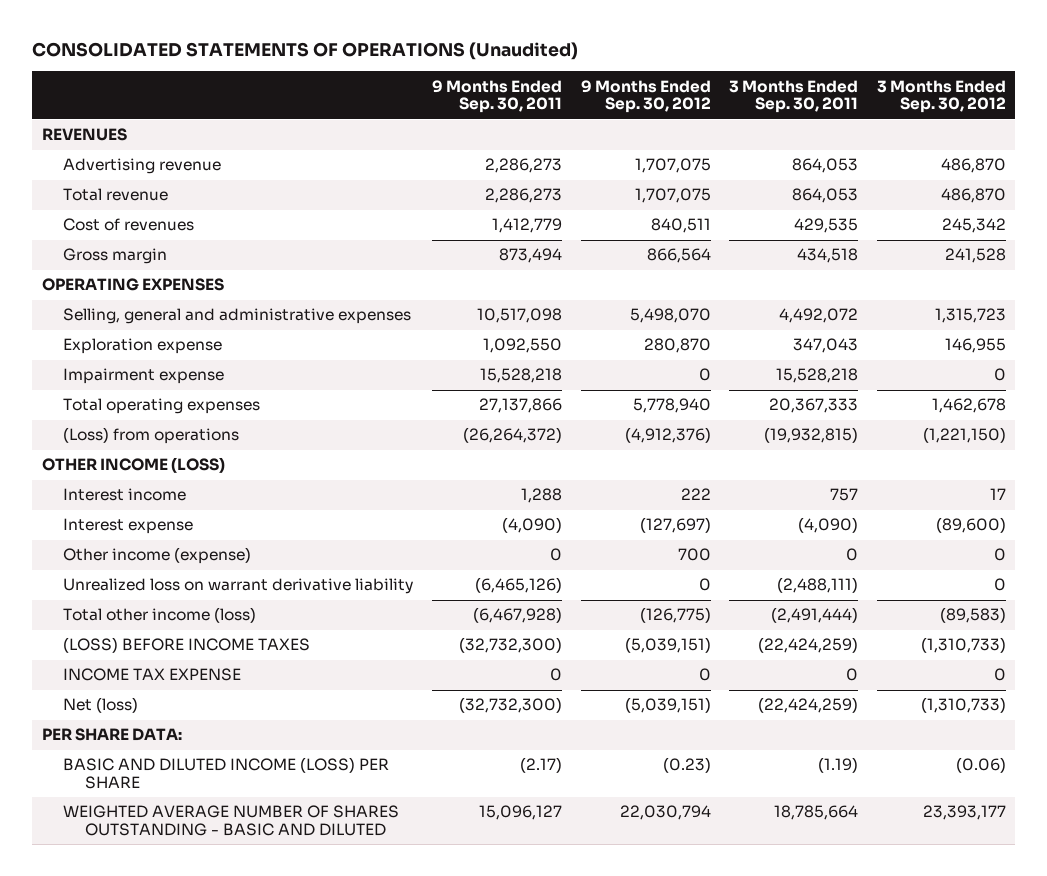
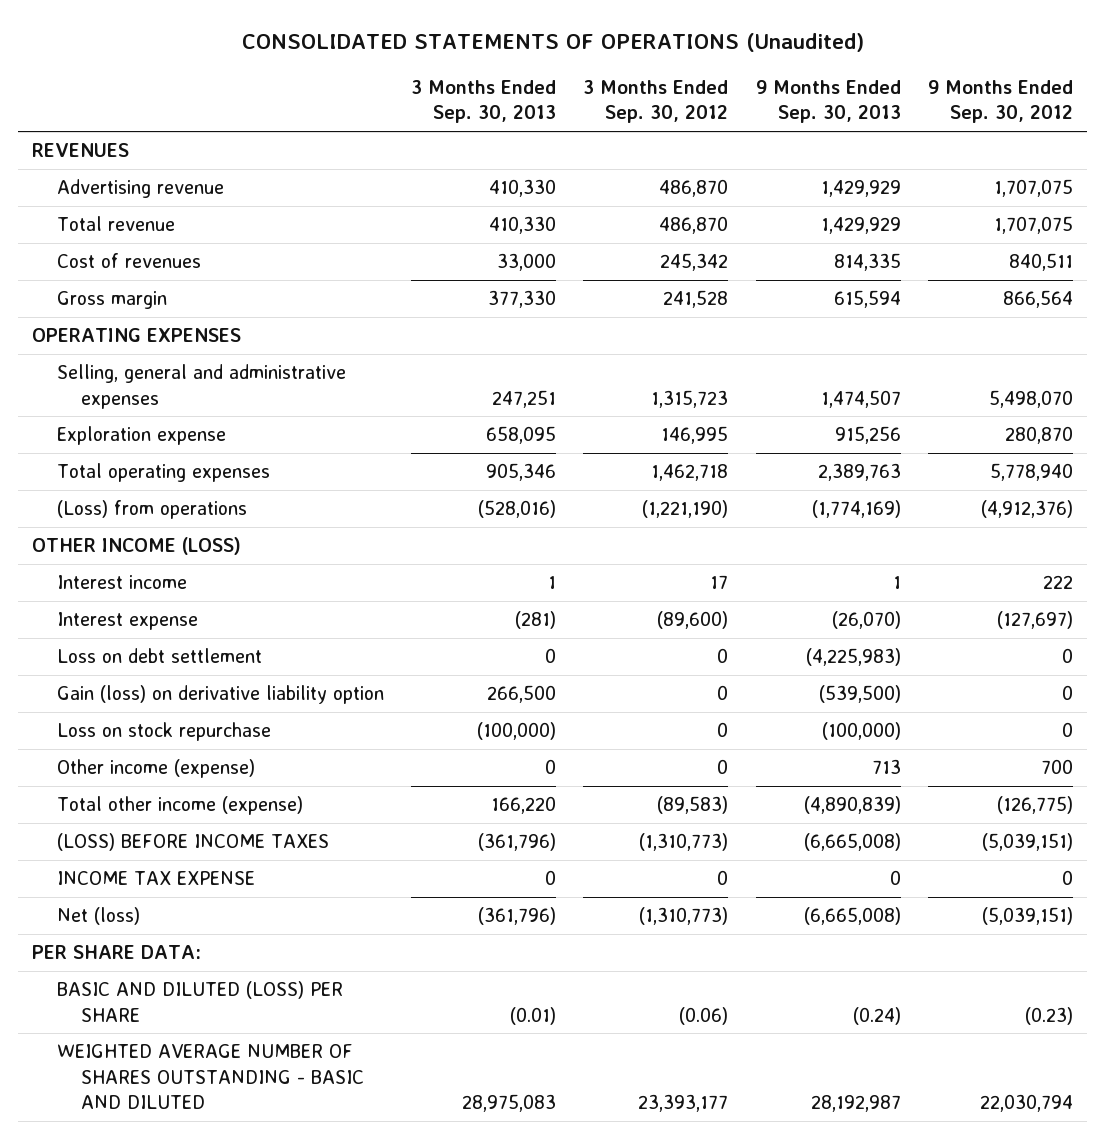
[431,79,562,114] 9 Months Ended Sep. 30, 2011 -> none
[729,79,859,114] 3 Months Ended Sep. 30, 2011 -> none
none -> [411,79,557,124] 3 Months Ended Sep. 30, 2013
none -> [755,79,901,124] 9 Months Ended Sep. 30, 2013
[63,368,225,385] Impairment expense -> none
[944,338,1006,354] 146,955 -> [661,426,729,445] 146,995
[931,398,1006,414] 1,462,678 -> [651,464,729,482] 1,462,718
[922,427,1006,444] (1,221,150) -> [642,500,729,519] (1,221,190)
none -> [56,648,262,664] Loss on debt settlement
none -> [56,685,384,705] Gain (loss) on derivative liability option
none -> [56,722,271,742] Loss on stock repurchase
[63,578,414,595] Unrealized loss on warrant derivative liability -> none
[63,607,257,624] Total other income (loss) -> [56,796,303,816] Total other income (expense)
[920,637,1006,654] (1,310,733) -> [639,833,729,852] (1,310,773)
[920,697,1006,714] (1,310,733) -> [639,907,729,926] (1,310,773)
[63,757,390,790] BASIC AND DILUTED INCOME (LOSS) PER SHARE -> [56,981,343,1022] BASIC AND DILUTED (LOSS) PER SHARE

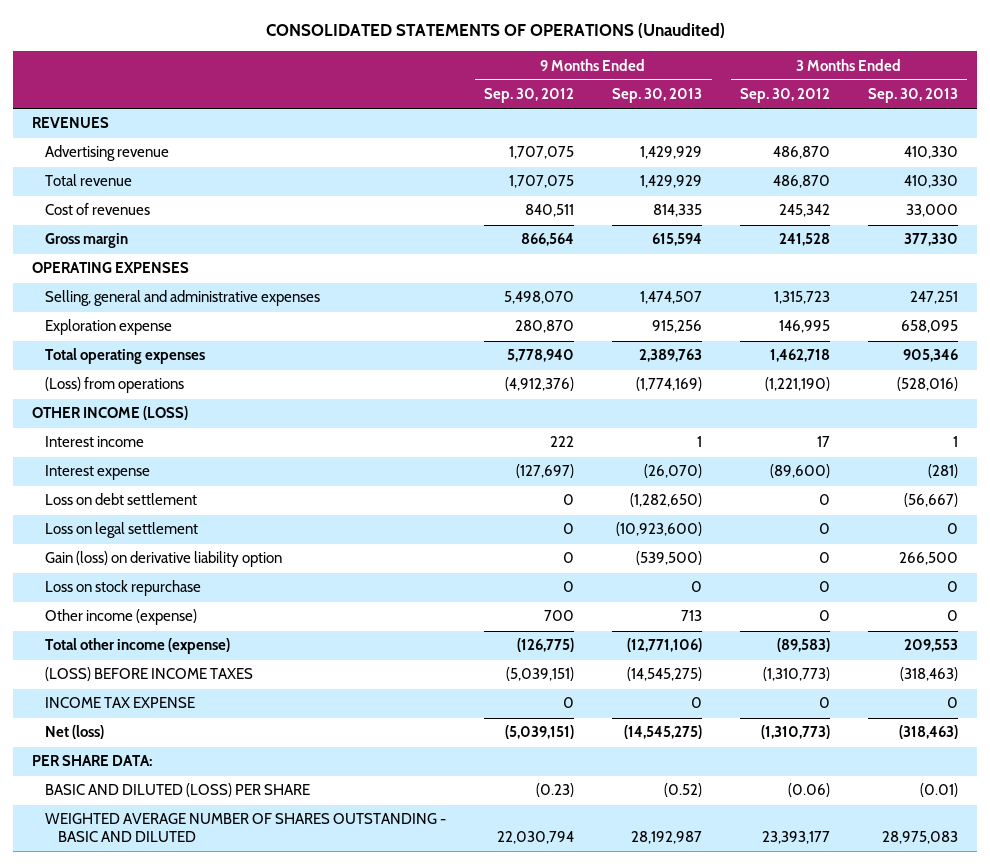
[545,648,557,664] 0 -> [903,493,958,508] (56,667)
[805,648,901,667] (4,225,983) -> [630,493,703,508] (1,282,650)
none -> [45,522,199,539] Loss on legal settlement
[477,722,557,741] (100,000) -> [946,581,958,593] 0
[821,722,901,741] (100,000) -> [691,581,703,593] 0
[491,796,557,815] 166,220 -> [903,639,958,653] 209,553
[803,796,901,815] (4,890,839) -> [627,638,703,653] (12,771,106)
[478,833,557,852] (361,796) -> [899,667,958,682] (318,463)
[803,833,901,852] (6,665,008) -> [627,667,703,682] (14,545,275)
[478,907,557,926] (361,796) -> [898,725,958,740] (318,463)
[803,907,901,926] (6,665,008) -> [624,725,703,740] (14,545,275)
[852,1006,901,1025] (0.24) -> [664,783,703,798] (0.52)

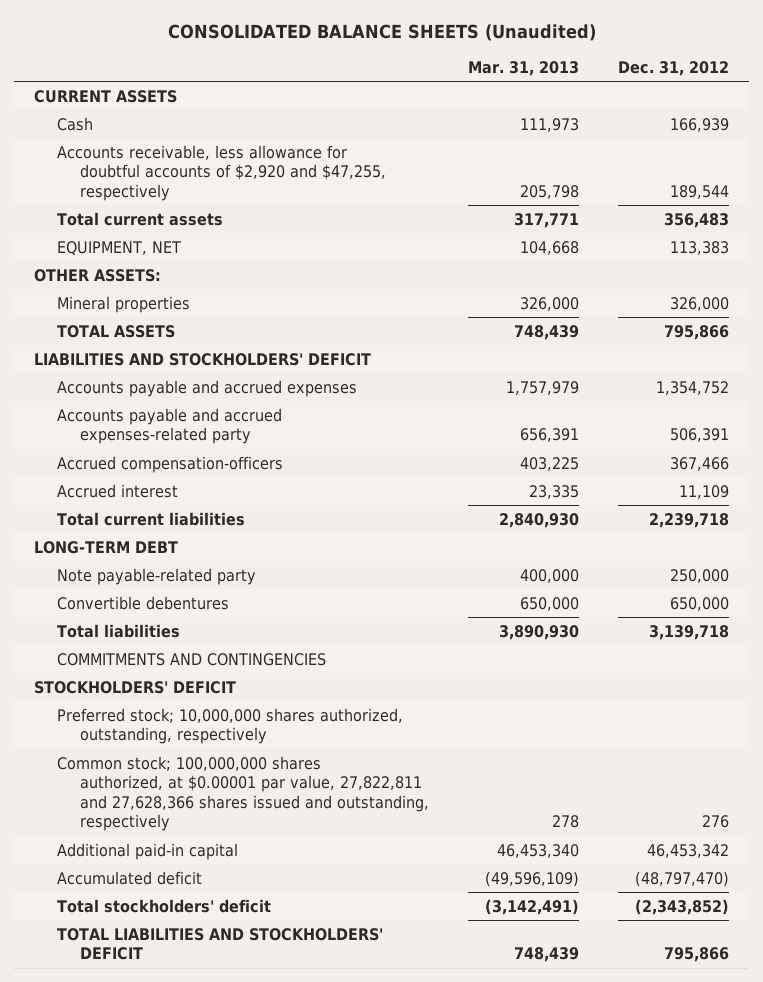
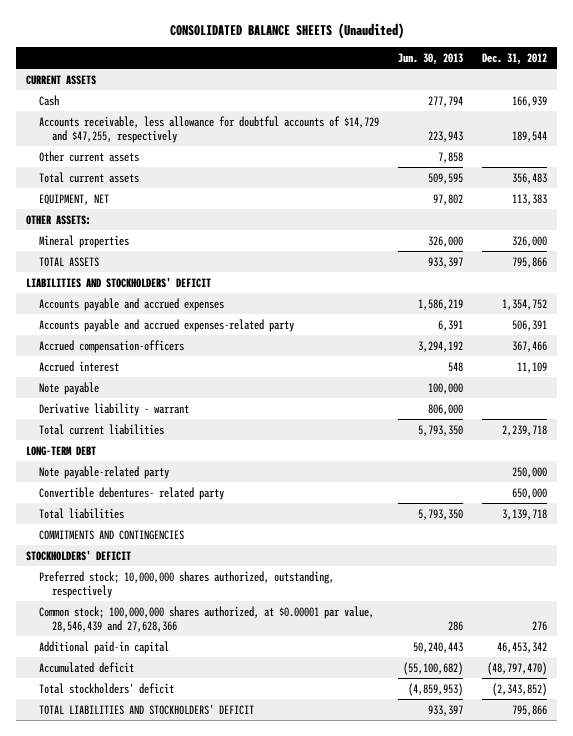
[468,60,580,76] Mar. 31, 2013 -> none
none -> [398,53,464,66] Jun. 30, 2013
[56,144,387,201] Accounts receivable, less allowance for doubtful accounts of $2,920 and $47,255, respectively -> [38,115,379,143] Accounts receivable, less allowance for doubtful accounts of $14,729 and $47,255, respectively
none -> [38,150,139,162] Other current assets
none -> [38,381,99,395] Note payable
none -> [38,402,189,416] Derivative liability - warrant
[56,595,229,610] Convertible debentures -> [38,486,224,500] Convertible debentures- related party
[56,755,430,832] Common stock; 100,000,000 shares authorized, at $0.00001 par value, 27,822,811 and 27,628,366 shares issued and outstanding, respectively -> [38,605,374,632] Common stock; 100,000,000 shares authorized, at $0.00001 par value, 28,546,439 and 27,628,366

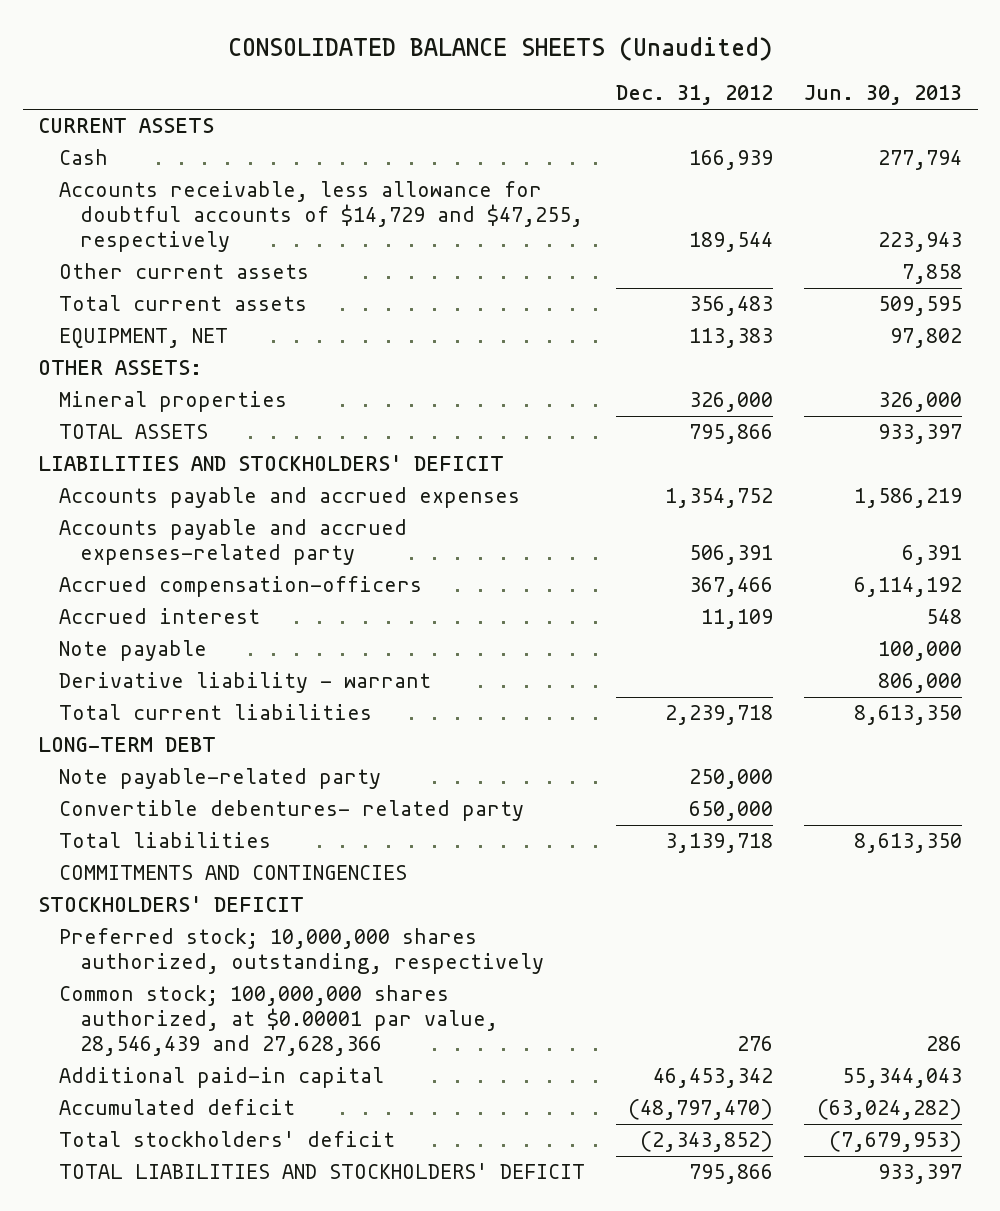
[418,340,464,352] 3,294,192 -> [854,577,963,598] 6,114,192
[418,424,464,436] 5,793,350 -> [854,705,963,726] 8,613,350
[418,508,464,520] 5,793,350 -> [854,833,963,854] 8,613,350
[413,641,464,653] 50,240,443 -> [842,1068,963,1089] 55,344,043
[403,661,464,675] (55,100,682) -> [817,1099,963,1121] (63,024,282)
[408,682,464,696] (4,859,953) -> [829,1131,963,1153] (7,679,953)

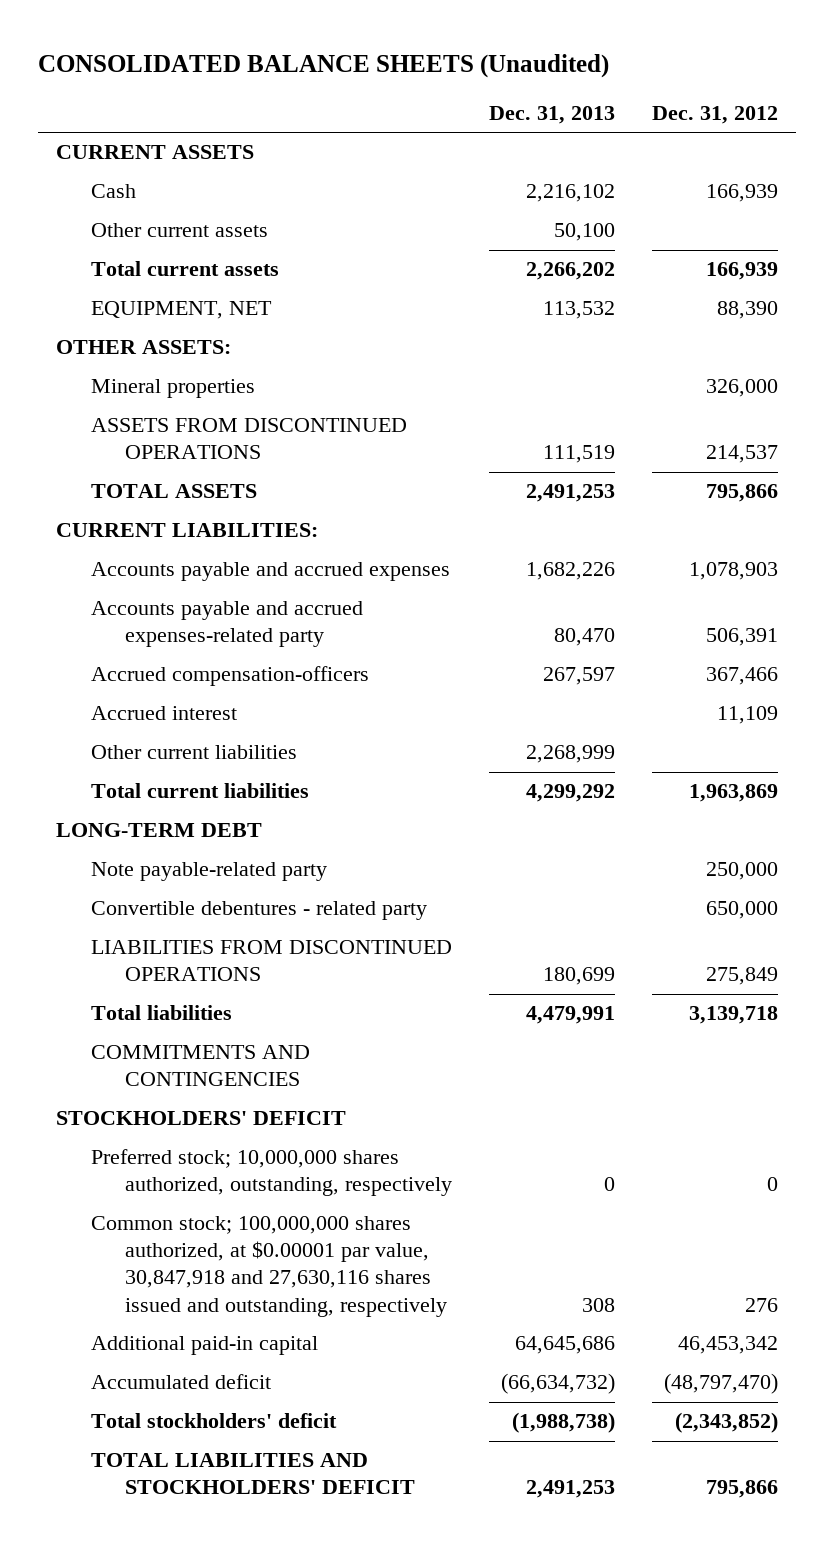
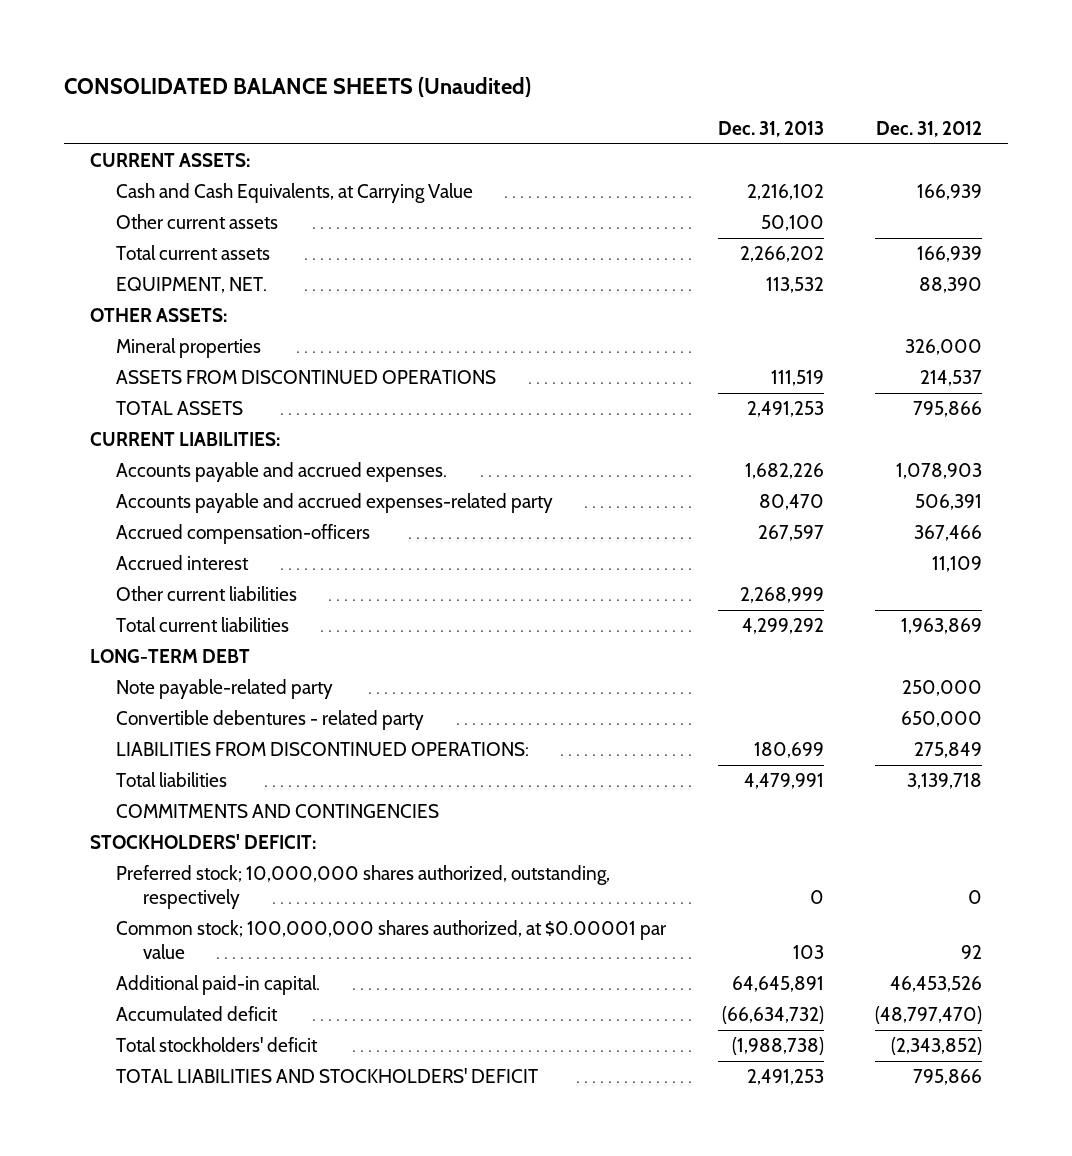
[56,145,255,160] CURRENT ASSETS -> [89,153,250,168] CURRENT ASSETS:
[90,184,136,199] Cash -> [116,183,474,204] Cash and Cash Equivalents, at Carrying Value
[90,301,272,320] EQUIPMENT, NET -> [116,277,268,294] EQUIPMENT, NET.
[90,562,450,582] Accounts payable and accrued expenses -> [116,462,448,483] Accounts payable and accrued expenses.
[90,940,452,982] LIABILITIES FROM DISCONTINUED OPERATIONS -> [116,742,530,757] LIABILITIES FROM DISCONTINUED OPERATIONS:
[56,1111,347,1126] STOCKHOLDERS' DEFICIT -> [89,834,316,850] STOCKHOLDERS' DEFICIT:
[90,1216,447,1317] Common stock; 100,000,000 shares authorized, at $0.00001 par value, 30,847,918 and 27,630,116 shares issued and outstanding, respectively -> [116,920,668,960] Common stock; 100,000,000 shares authorized, at $0.00001 par value
[581,1297,615,1312] 308 -> [792,945,824,960] 103
[744,1297,778,1312] 276 -> [961,945,983,960] 92
[90,1336,318,1356] Additional paid-in capital -> [116,975,321,996] Additional paid-in capital.
[514,1336,615,1355] 64,645,686 -> [731,976,824,993] 64,645,891
[677,1336,778,1355] 46,453,342 -> [890,976,983,993] 46,453,526

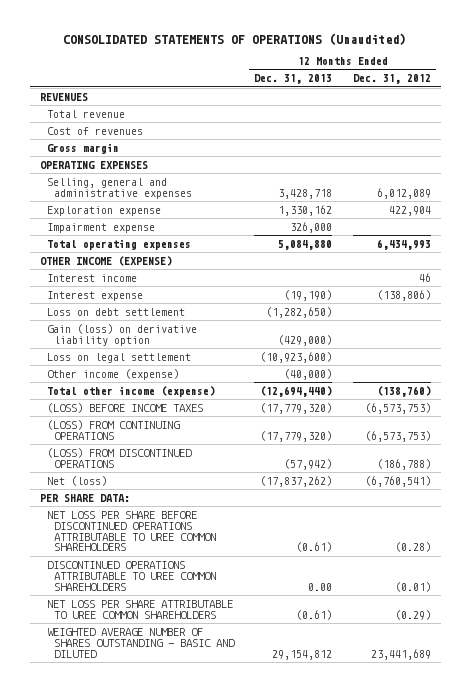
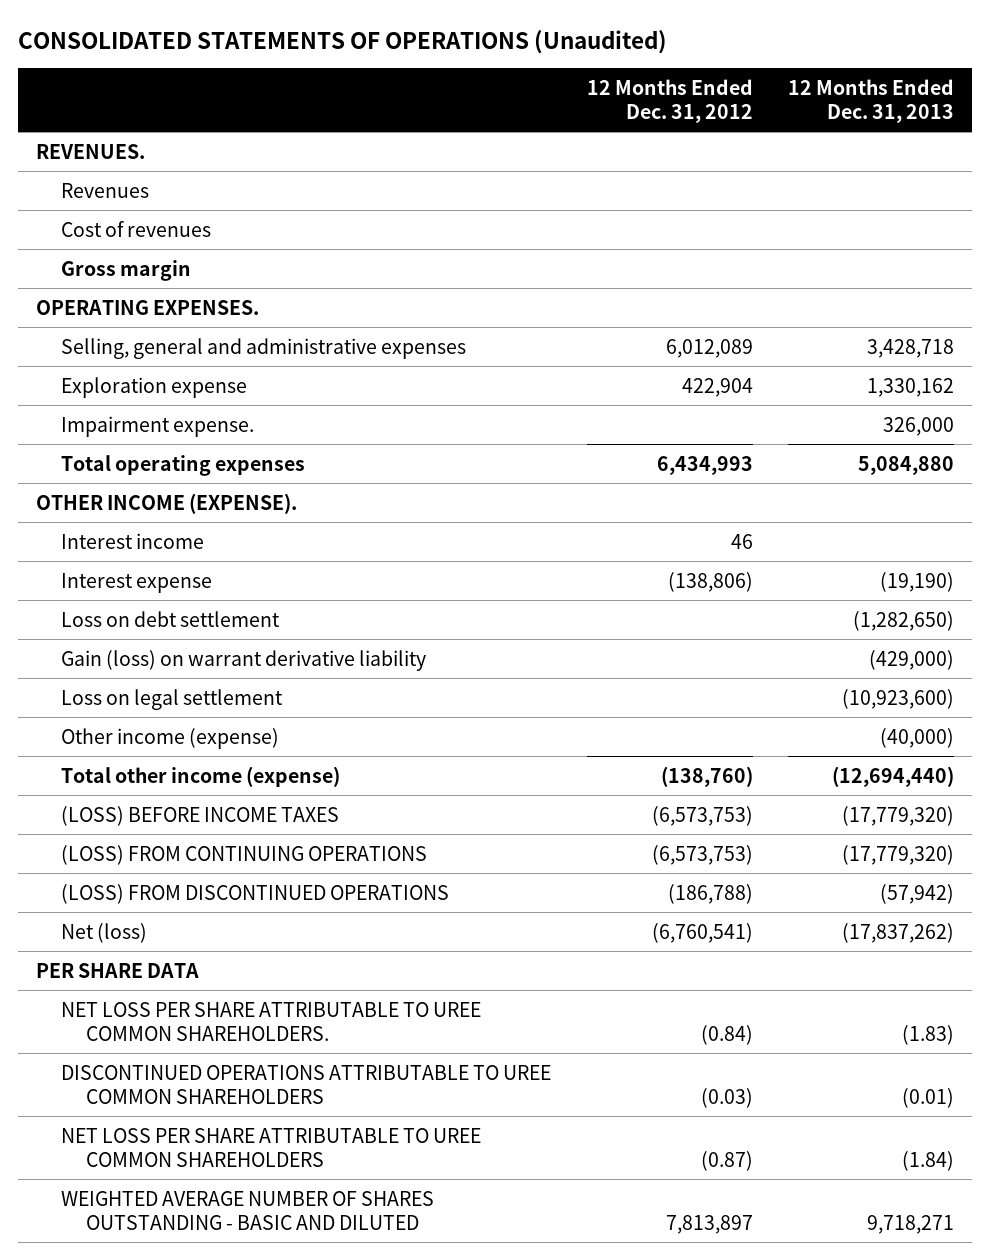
[39,92,88,101] REVENUES -> [36,143,146,159] REVENUES.
[46,109,125,118] Total revenue -> [61,182,150,198] Revenues
[39,160,148,169] OPERATING EXPENSES -> [36,299,260,315] OPERATING EXPENSES.
[46,222,155,233] Impairment expense -> [61,415,255,437] Impairment expense.
[39,255,172,266] OTHER INCOME (EXPENSE) -> [36,492,298,514] OTHER INCOME (EXPENSE).
[46,323,197,346] Gain (loss) on derivative liability option -> [61,649,427,671] Gain (loss) on warrant derivative liability
[39,493,130,502] PER SHARE DATA: -> [36,962,200,978] PER SHARE DATA
[46,510,217,552] NET LOSS PER SHARE BEFORE DISCONTINUED OPERATIONS ATTRIBUTABLE TO UREE COMMON SHAREHOLDERS -> [61,1001,482,1041] NET LOSS PER SHARE ATTRIBUTABLE TO UREE COMMON SHAREHOLDERS.
[296,542,333,553] (0.61) -> [902,1024,955,1045] (1.83)
[394,542,431,553] (0.28) -> [700,1024,753,1045] (0.84)
[308,582,333,591] 0.00 -> [902,1087,955,1108] (0.01)
[394,581,431,592] (0.01) -> [700,1087,753,1108] (0.03)
[296,609,333,620] (0.61) -> [902,1150,955,1171] (1.84)
[394,609,431,620] (0.29) -> [700,1150,753,1171] (0.87)
[272,649,333,660] 29,154,812 -> [867,1214,955,1234] 9,718,271
[370,648,431,660] 23,441,689 -> [665,1214,753,1234] 7,813,897

